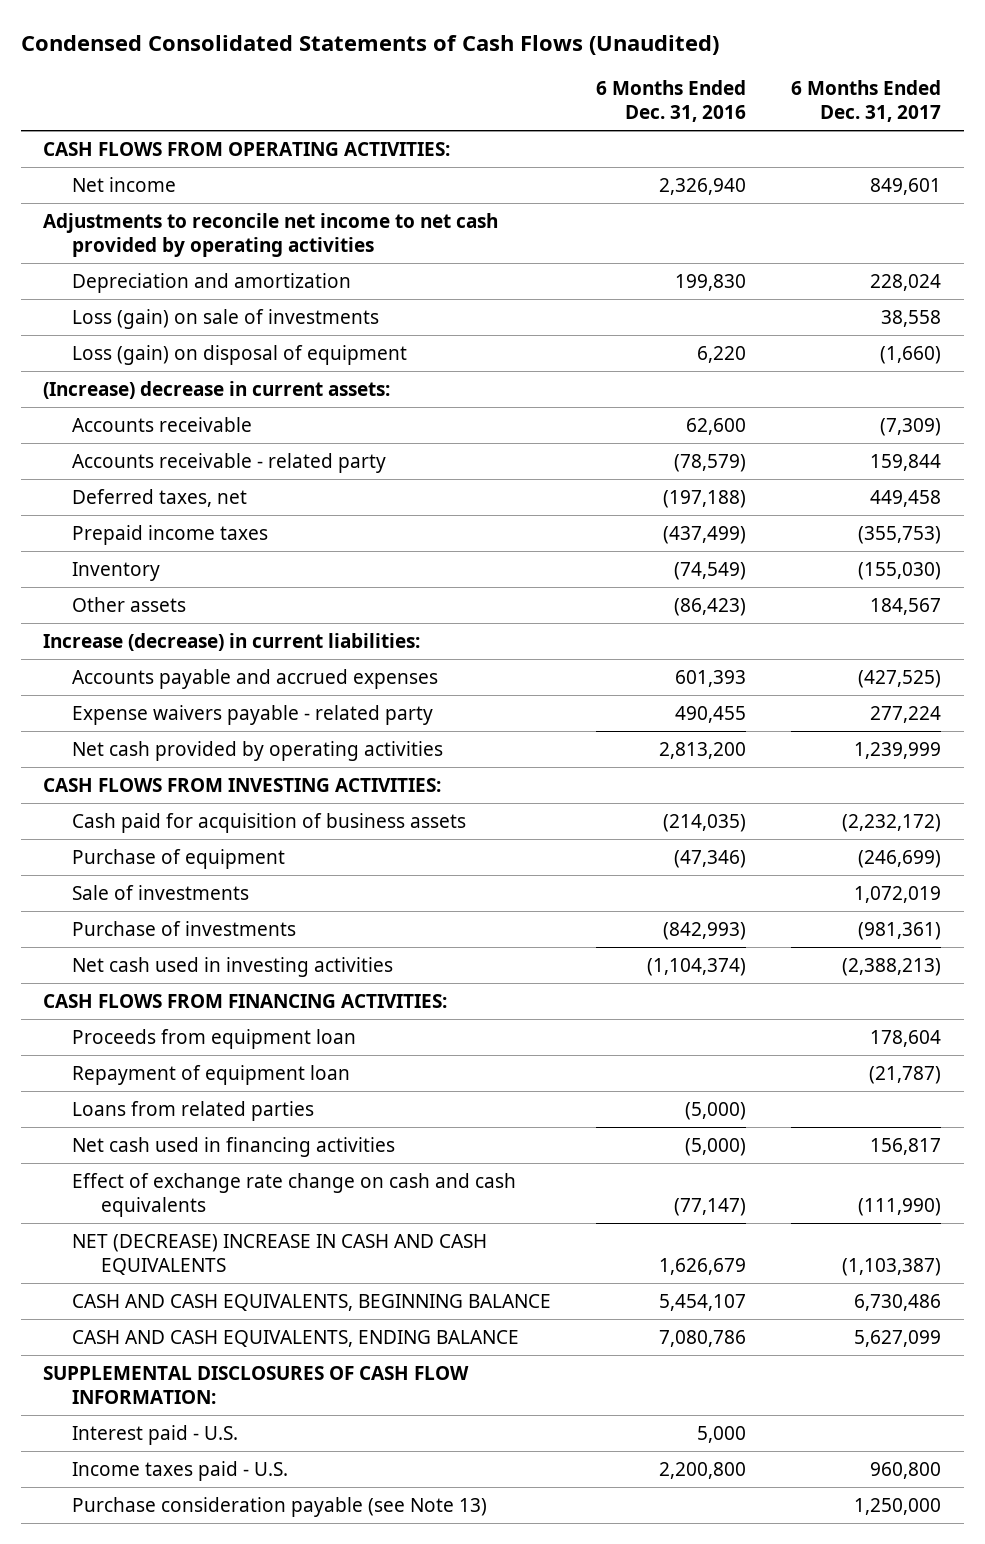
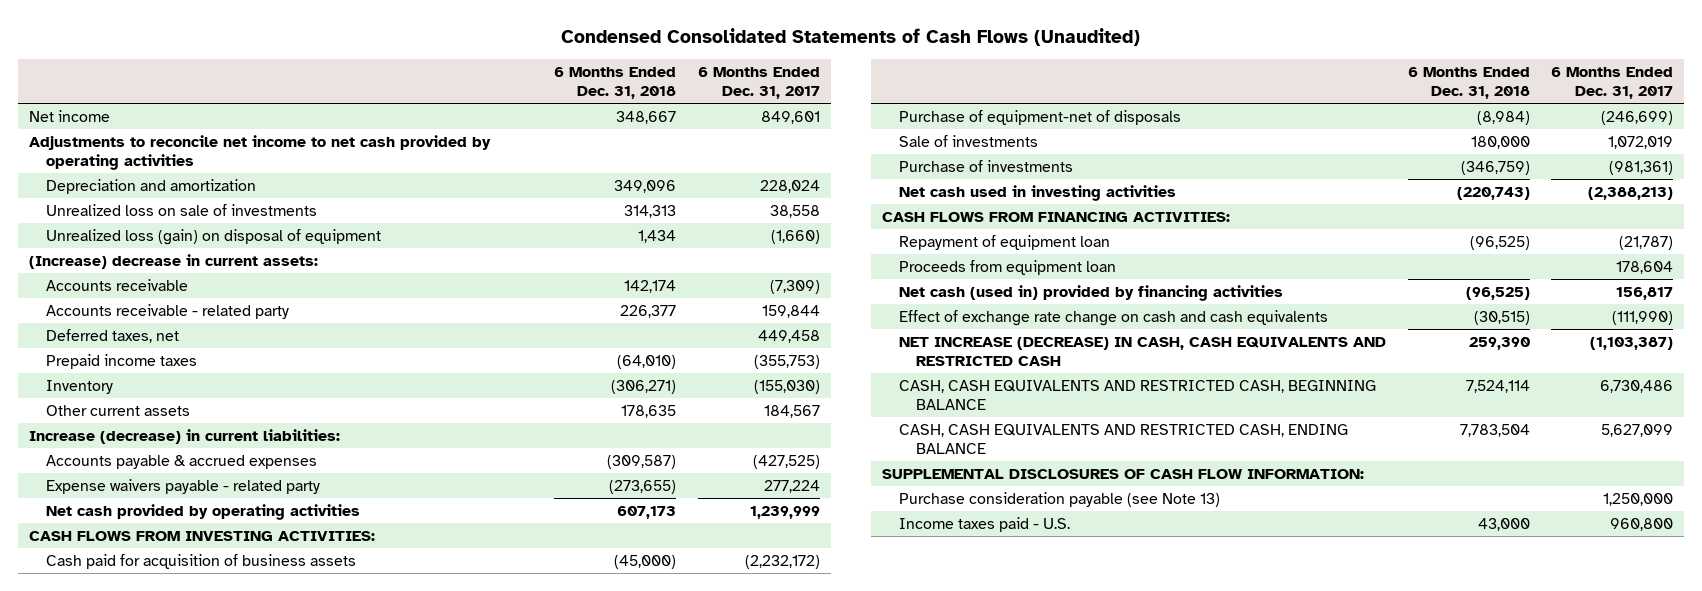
[596,79,747,123] 6 Months Ended Dec. 31, 2016 -> none
none -> [554,67,677,100] 6 Months Ended Dec. 31, 2018
[43,141,451,156] CASH FLOWS FROM OPERATING ACTIVITIES: -> none
[72,308,380,329] Loss (gain) on sale of investments -> [45,204,317,217] Unrealized loss on sale of investments
[72,344,408,365] Loss (gain) on disposal of equipment -> [45,229,381,246] Unrealized loss (gain) on disposal of equipment
[72,596,187,612] Other assets -> [45,405,190,417] Other current assets
[72,668,439,689] Accounts payable and accrued expenses -> [45,455,317,470] Accounts payable & accrued expenses
[72,848,286,869] Purchase of equipment -> [899,110,1182,126] Purchase of equipment-net of disposals
[72,1100,315,1121] Loans from related parties -> none
[72,1028,357,1049] Proceeds from equipment loan -> [899,260,1117,276] Proceeds from equipment loan
[72,1136,396,1157] Net cash used in financing activities -> [899,285,1284,302] Net cash (used in) provided by financing activities
[72,1233,488,1276] NET (DECREASE) INCREASE IN CASH AND CASH EQUIVALENTS -> [899,337,1387,367] NET INCREASE (DECREASE) IN CASH, CASH EQUIVALENTS AND RESTRICTED CASH
[72,1293,552,1311] CASH AND CASH EQUIVALENTS, BEGINNING BALANCE -> [899,380,1377,411] CASH, CASH EQUIVALENTS AND RESTRICTED CASH, BEGINNING BALANCE
[72,1329,520,1347] CASH AND CASH EQUIVALENTS, ENDING BALANCE -> [899,424,1349,455] CASH, CASH EQUIVALENTS AND RESTRICTED CASH, ENDING BALANCE
[72,1424,239,1445] Interest paid - U.S. -> none
[72,1460,289,1481] Income taxes paid - U.S. -> [899,517,1071,533] Income taxes paid - U.S.

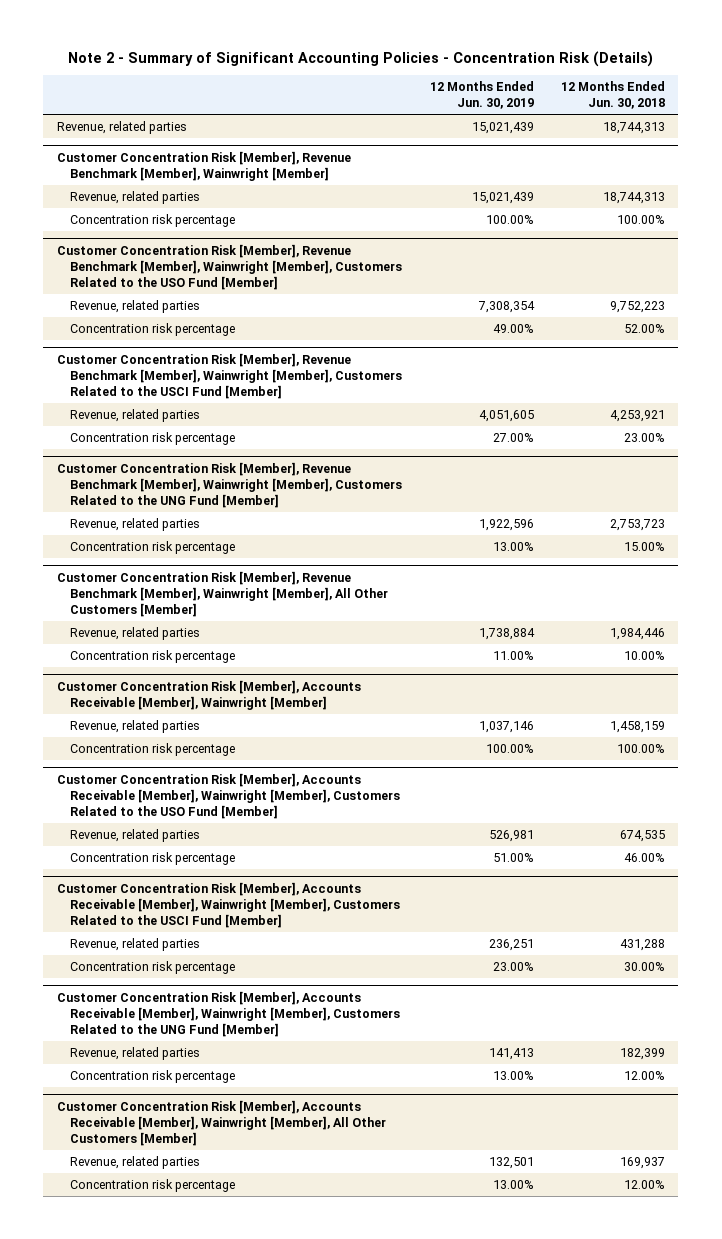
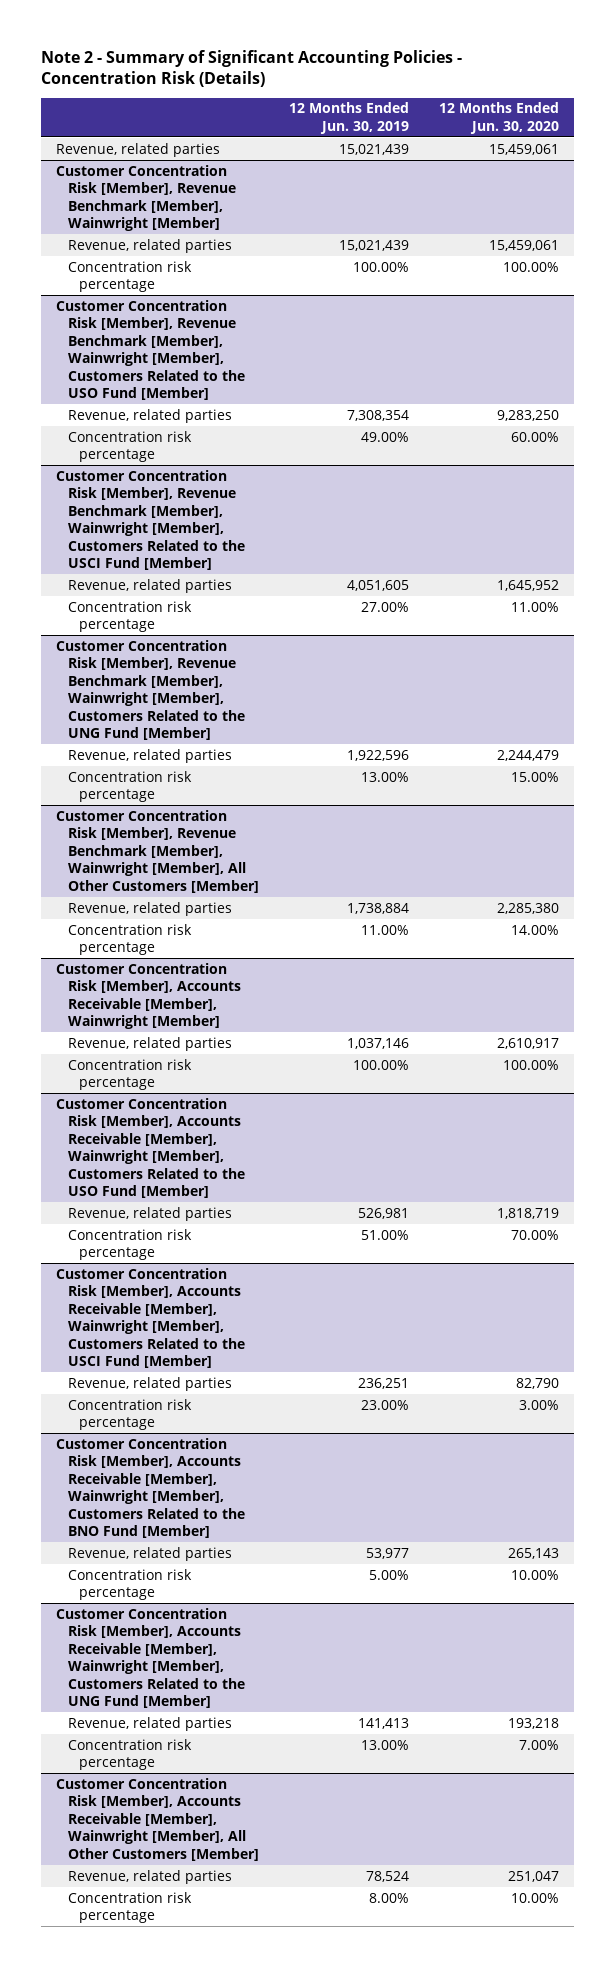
[560,81,665,110] 12 Months Ended Jun. 30, 2018 -> none
none -> [438,102,559,134] 12 Months Ended Jun. 30, 2020
none -> [56,1437,245,1539] Customer Concentration Risk [Member], Accounts Receivable [Member], Wainwright [Member], Customers Related to the BNO Fund [Member]
none -> [67,1546,232,1561] Revenue, related parties
none -> [67,1568,192,1601] Concentration risk percentage
[488,1156,534,1169] 132,501 -> [365,1870,409,1882] 78,524
[492,1179,534,1189] 13.00% -> [368,1892,409,1903] 8.00%

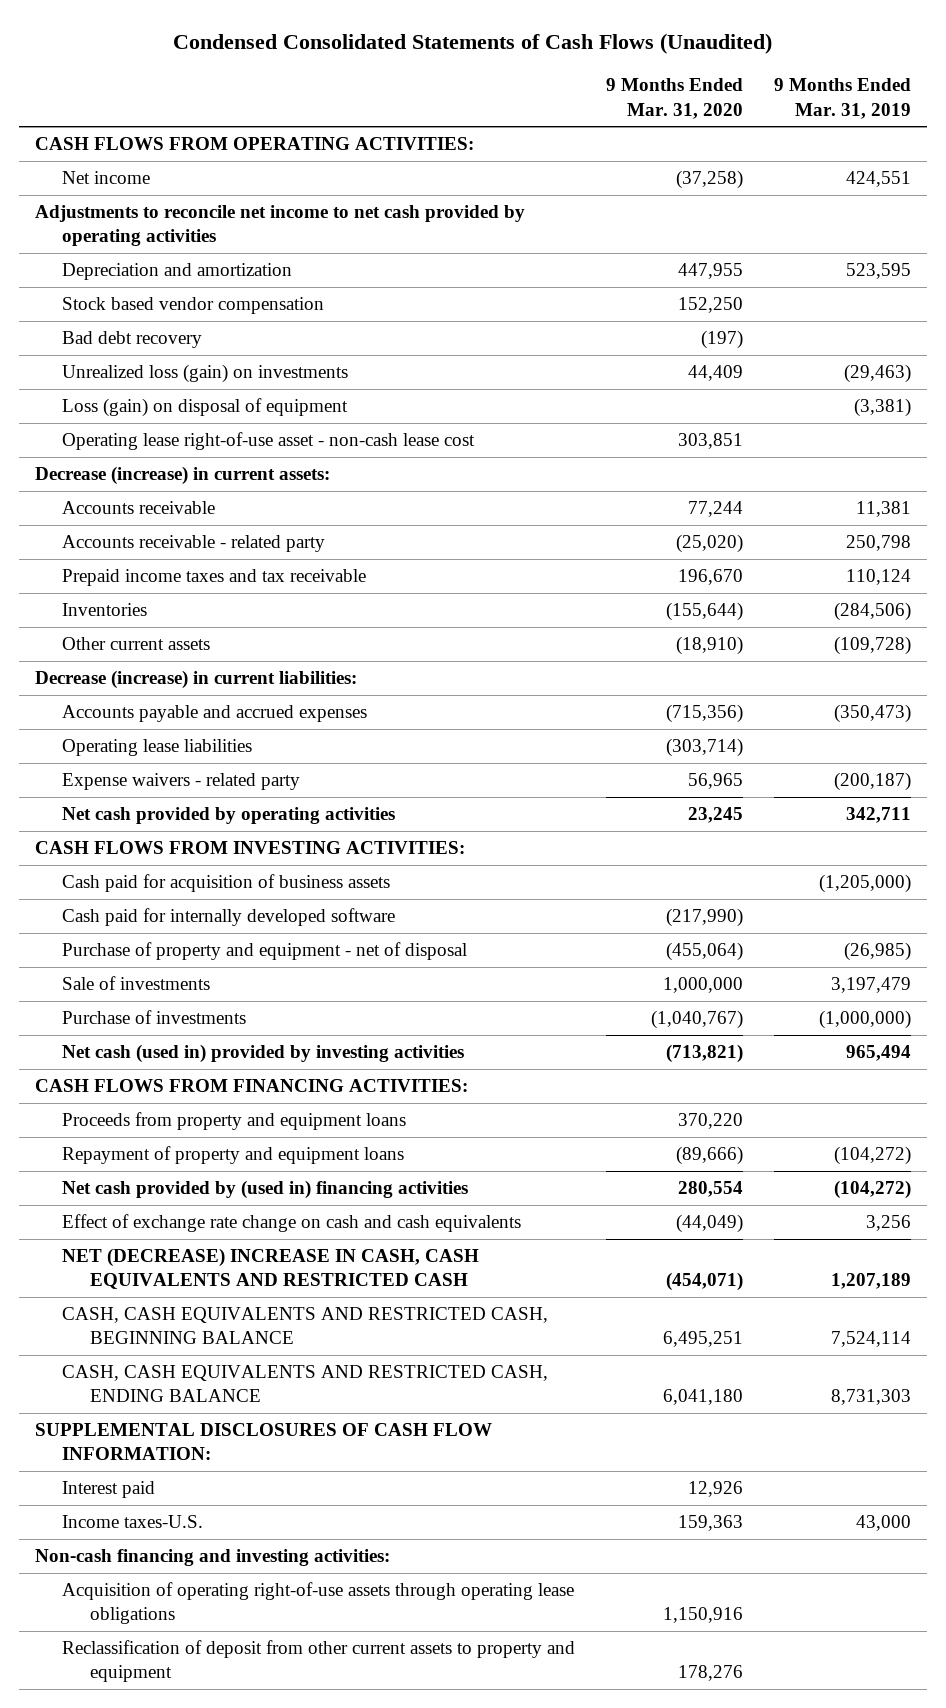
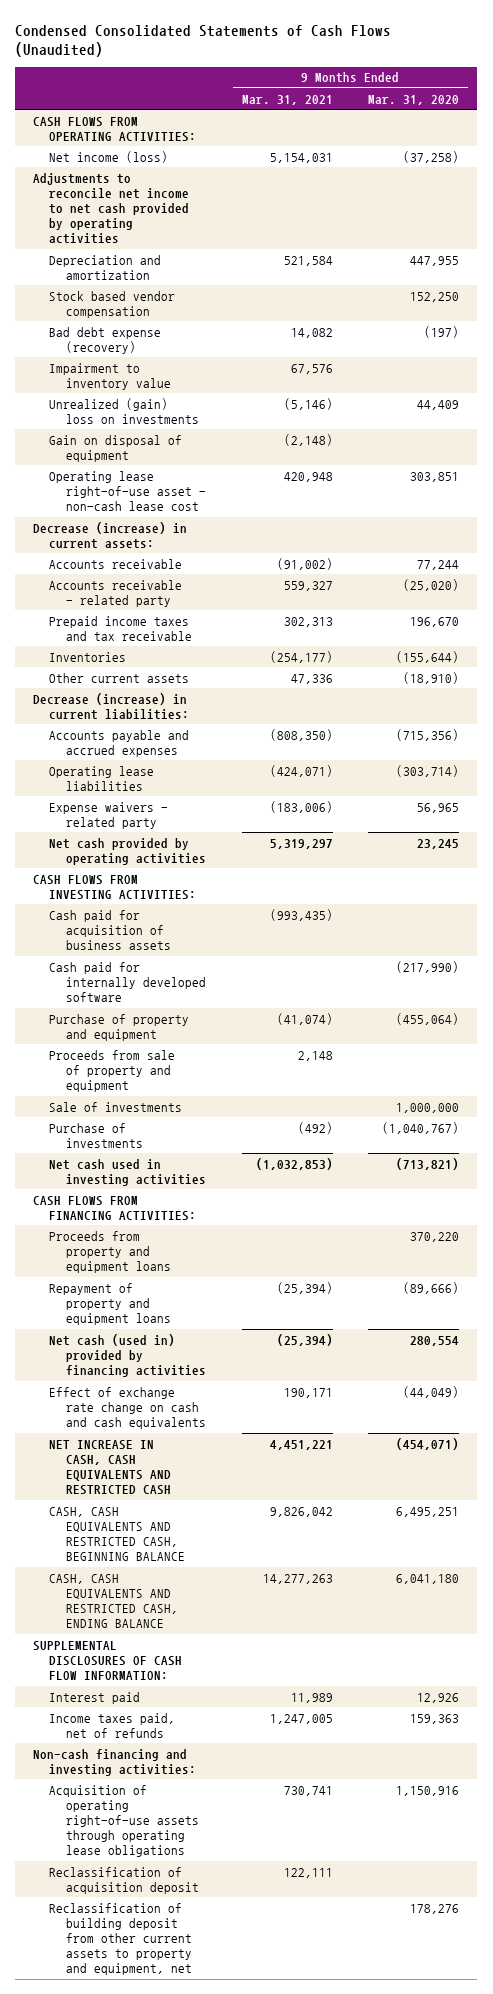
[774,78,912,119] 9 Months Ended Mar. 31, 2019 -> none
none -> [241,94,333,105] Mar. 31, 2021
[62,171,151,185] Net income -> [49,150,169,163] Net income (loss)
[62,331,203,349] Bad debt recovery -> [49,326,162,354] Bad debt expense (recovery)
none -> [49,362,171,390] Impairment to inventory value
[62,364,349,384] Unrealized loss (gain) on investments -> [49,397,199,424] Unrealized (gain) loss on investments
[62,398,349,418] Loss (gain) on disposal of equipment -> [49,434,183,462] Gain on disposal of equipment
[62,942,468,961] Purchase of property and equipment - net of disposal -> [49,1013,190,1041] Purchase of property and equipment
none -> [49,1049,176,1092] Proceeds from sale of property and equipment
[62,1044,465,1064] Net cash (used in) provided by investing activities -> [49,1158,206,1186] Net cash used in investing activities
[62,1180,469,1200] Net cash provided by (used in) financing activities -> [49,1333,206,1377] Net cash (used in) provided by financing activities
[62,1248,480,1290] NET (DECREASE) INCREASE IN CASH, CASH EQUIVALENTS AND RESTRICTED CASH -> [49,1439,171,1496] NET INCREASE IN CASH, CASH EQUIVALENTS AND RESTRICTED CASH
[62,1515,204,1529] Income taxes-U.S. -> [49,1712,176,1738] Income taxes paid, net of refunds
none -> [49,1866,199,1894] Reclassification of acquisition deposit
[62,1640,576,1683] Reclassification of deposit from other current assets to property and equipment -> [49,1902,192,1976] Reclassification of building deposit from other current assets to property and equipment, net

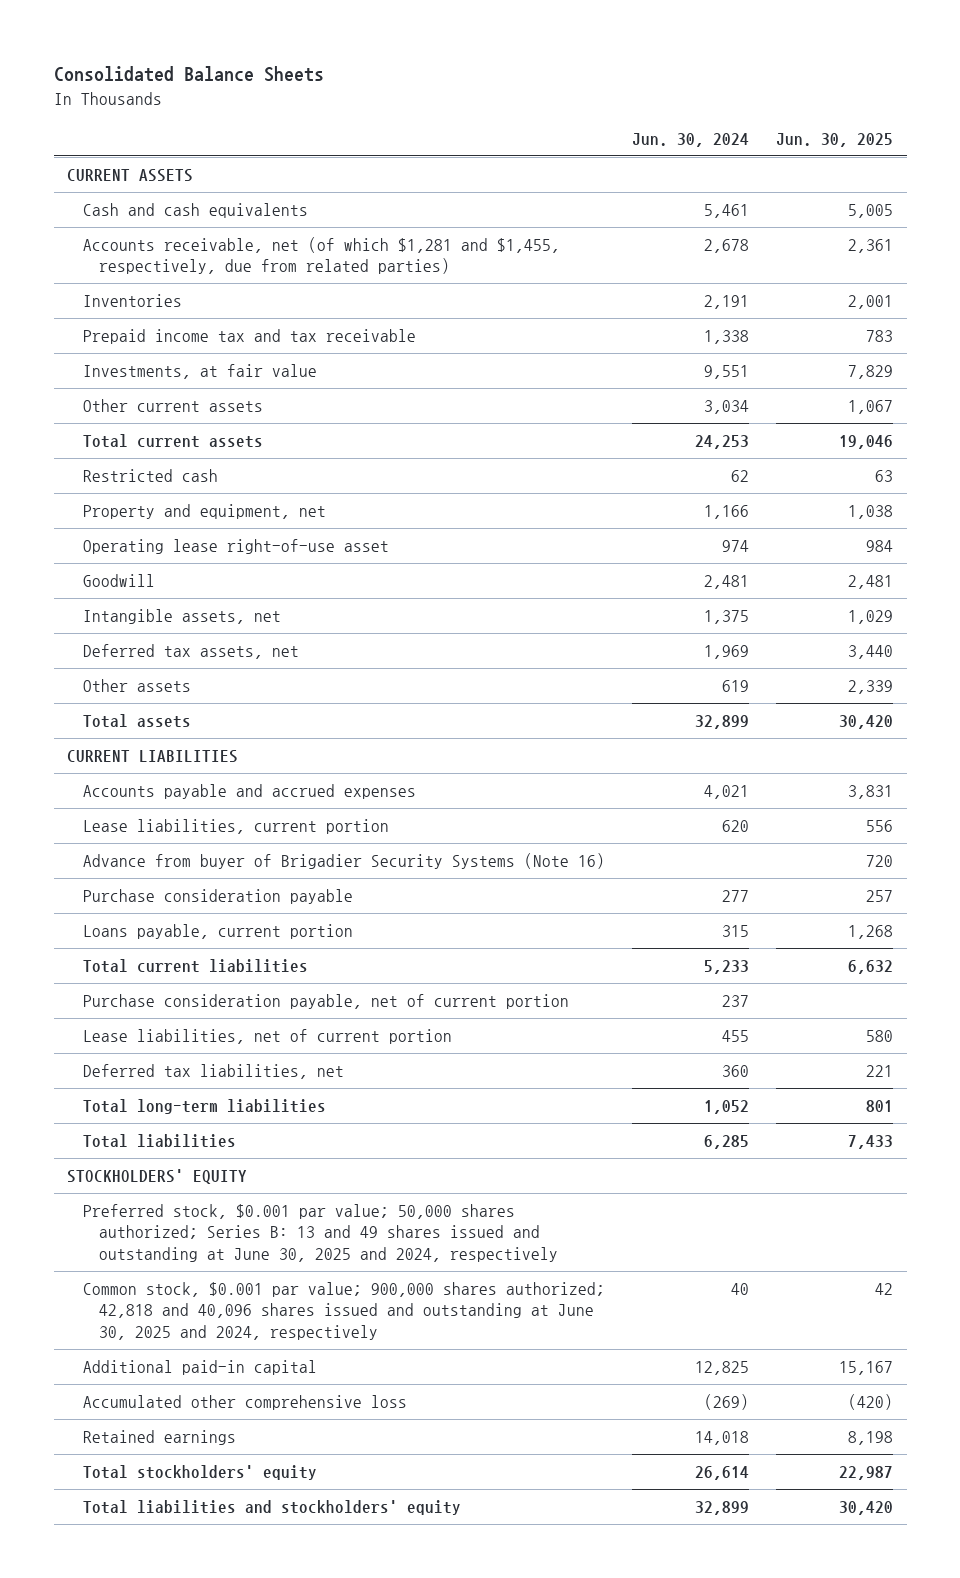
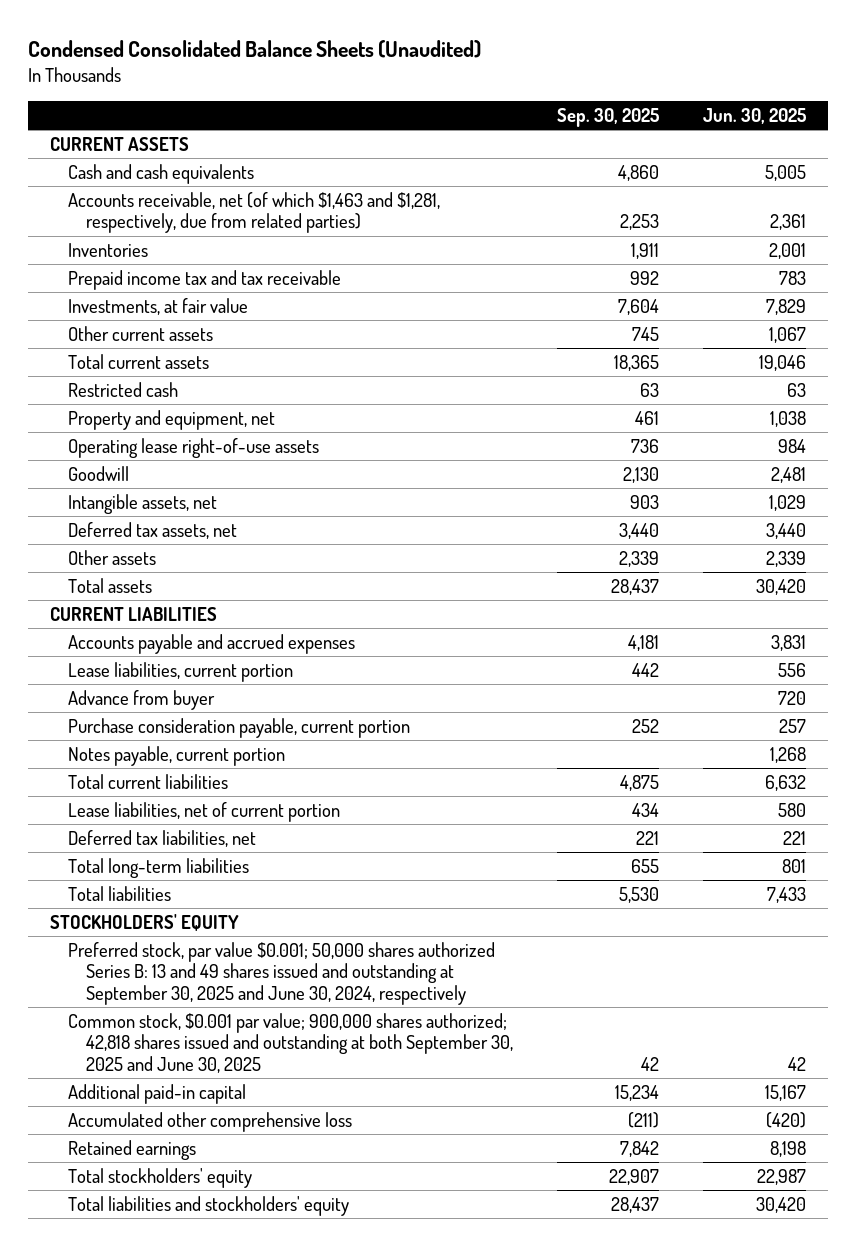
[53,66,324,83] Consolidated Balance Sheets -> [27,39,481,58] Condensed Consolidated Balance Sheets (Unaudited)
[632,132,750,147] Jun. 30, 2024 -> none
none -> [557,107,660,127] Sep. 30, 2025
[82,236,560,275] Accounts receivable, net (of which $1,281 and $1,455, respectively, due from related parties) -> [67,191,440,234] Accounts receivable, net (of which $1,463 and $1,281, respectively, due from related parties)
[82,538,389,554] Operating lease right-of-use asset -> [67,437,319,458] Operating lease right-of-use assets
[82,852,605,869] Advance from buyer of Brigadier Security Systems (Note 16) -> [67,689,215,710] Advance from buyer
[82,888,353,904] Purchase consideration payable -> [67,717,410,738] Purchase consideration payable, current portion
[82,923,353,939] Loans payable, current portion -> [67,745,285,766] Notes payable, current portion
[82,993,569,1009] Purchase consideration payable, net of current portion -> none
[82,1203,558,1262] Preferred stock, $0.001 par value; 50,000 shares authorized; Series B: 13 and 49 shares issued and outstanding at June 30, 2025 and 2024, respectively -> [67,941,495,1005] Preferred stock, par value $0.001; 50,000 shares authorized Series B: 13 and 49 shares issued and outstanding at September 30, 2025 and June 30, 2024, respectively
[82,1281,605,1340] Common stock, $0.001 par value; 900,000 shares authorized; 42,818 and 40,096 shares issued and outstanding at June 30, 2025 and 2024, respectively -> [67,1012,514,1073] Common stock, $0.001 par value; 900,000 shares authorized; 42,818 shares issued and outstanding at both September 30, 2025 and June 30, 2025

